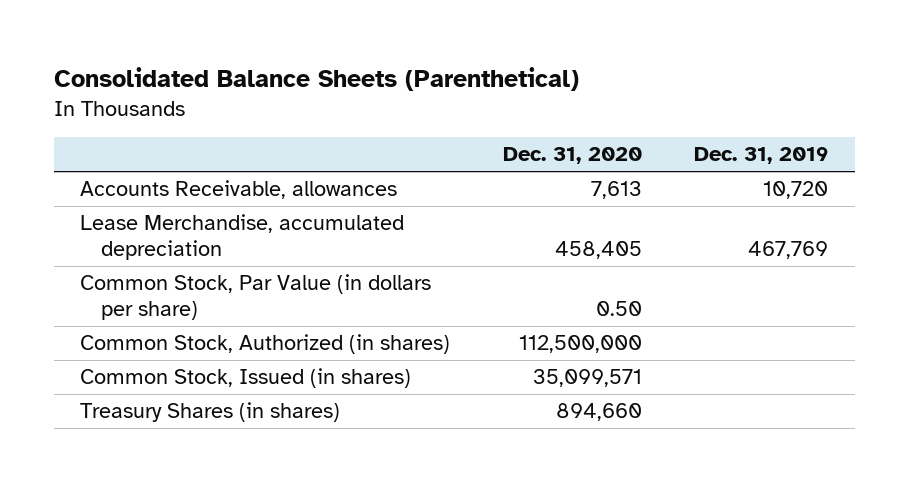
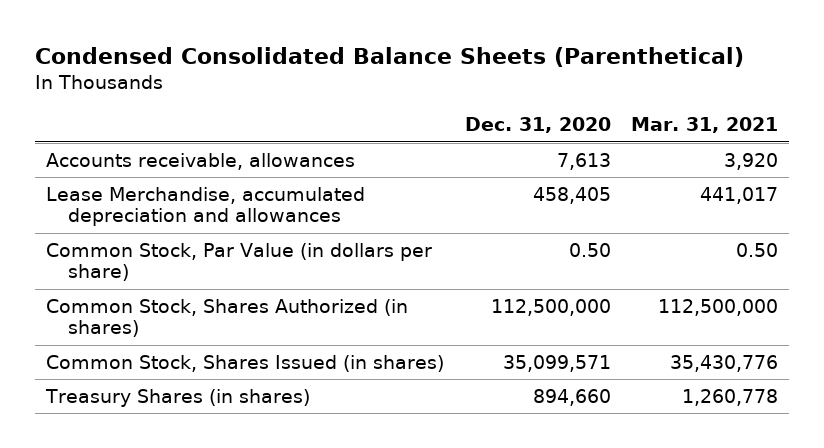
[53,67,579,92] Consolidated Balance Sheets (Parenthetical) -> [35,47,745,68] Condensed Consolidated Balance Sheets (Parenthetical)
[694,147,829,165] Dec. 31, 2019 -> none
none -> [631,117,779,134] Mar. 31, 2021
[80,180,398,200] Accounts Receivable, allowances -> [45,152,355,170] Accounts receivable, allowances
[80,214,405,261] Lease Merchandise, accumulated depreciation -> [45,186,365,227] Lease Merchandise, accumulated depreciation and allowances
[80,334,451,355] Common Stock, Authorized (in shares) -> [45,298,408,338] Common Stock, Shares Authorized (in shares)
[80,368,412,389] Common Stock, Issued (in shares) -> [45,354,444,372] Common Stock, Shares Issued (in shares)

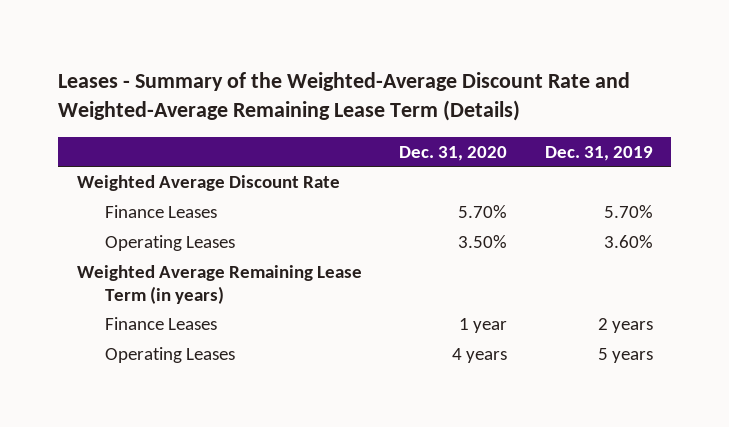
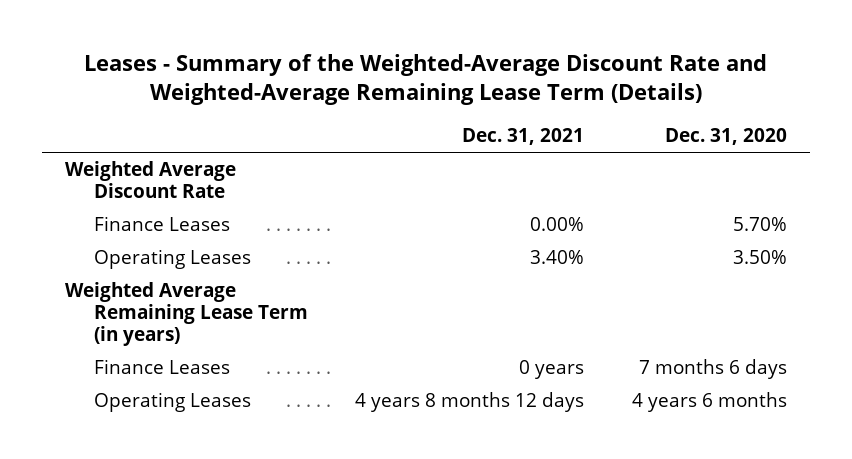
[544,145,653,161] Dec. 31, 2019 -> none
none -> [462,128,585,146] Dec. 31, 2021
[459,318,508,334] 1 year -> [638,359,787,380] 7 months 6 days
[452,348,508,364] 4 years -> [631,392,787,413] 4 years 6 months

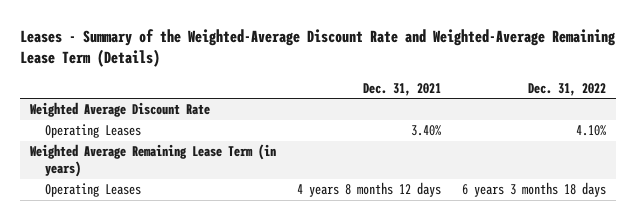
[664,128,787,146] Dec. 31, 2020 -> none
none -> [527,82,606,96] Dec. 31, 2022
[93,216,230,232] Finance Leases -> none
[93,359,230,375] Finance Leases -> none

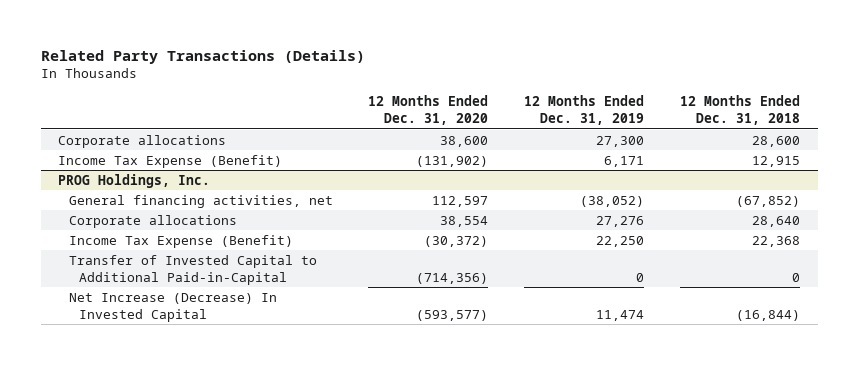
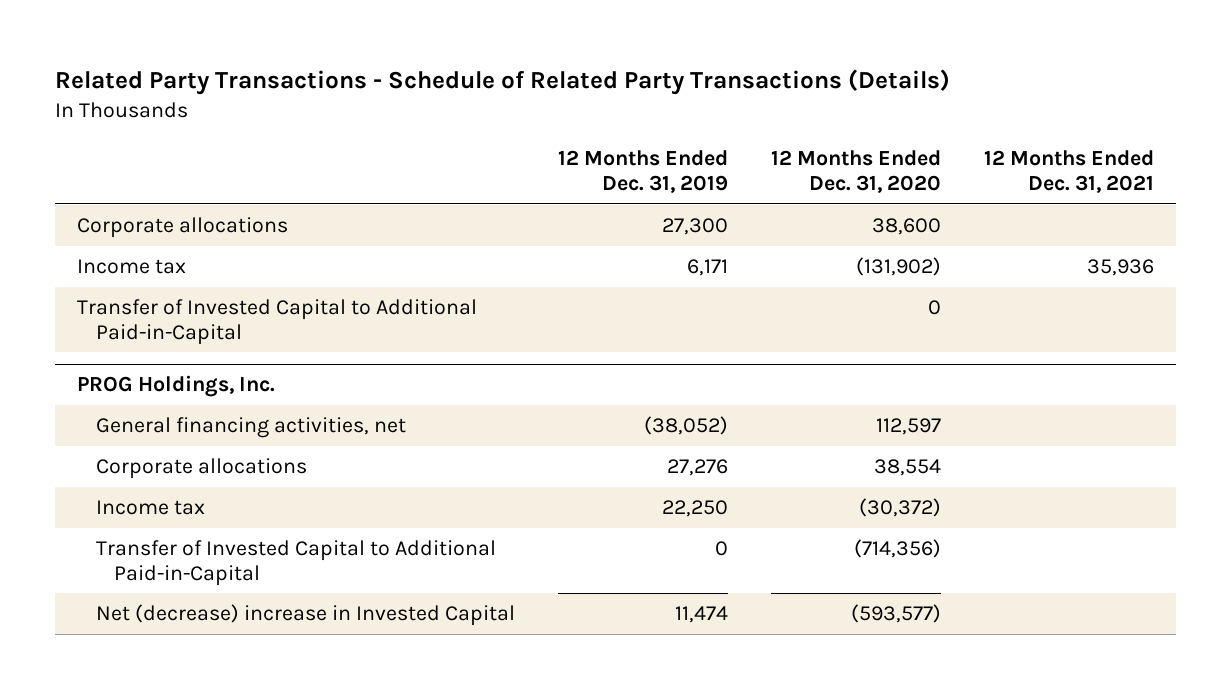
[40,49,365,64] Related Party Transactions (Details) -> [55,69,951,96] Related Party Transactions - Schedule of Related Party Transactions (Details)
[679,95,800,126] 12 Months Ended Dec. 31, 2018 -> none
none -> [984,150,1155,194] 12 Months Ended Dec. 31, 2021
[58,154,283,168] Income Tax Expense (Benefit) -> [76,259,186,275] Income tax
none -> [76,299,477,345] Transfer of Invested Capital to Additional Paid-in-Capital
[68,234,293,248] Income Tax Expense (Benefit) -> [95,500,205,516] Income tax
[68,292,277,322] Net Increase (Decrease) In Invested Capital -> [95,604,515,627] Net (decrease) increase in Invested Capital

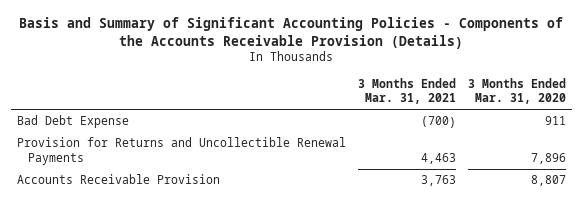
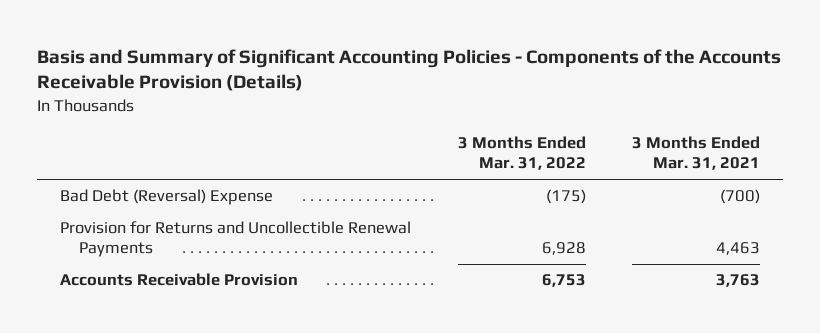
[467,77,566,105] 3 Months Ended Mar. 31, 2020 -> none
none -> [457,136,586,171] 3 Months Ended Mar. 31, 2022
[16,115,129,129] Bad Debt Expense -> [60,189,274,206] Bad Debt (Reversal) Expense

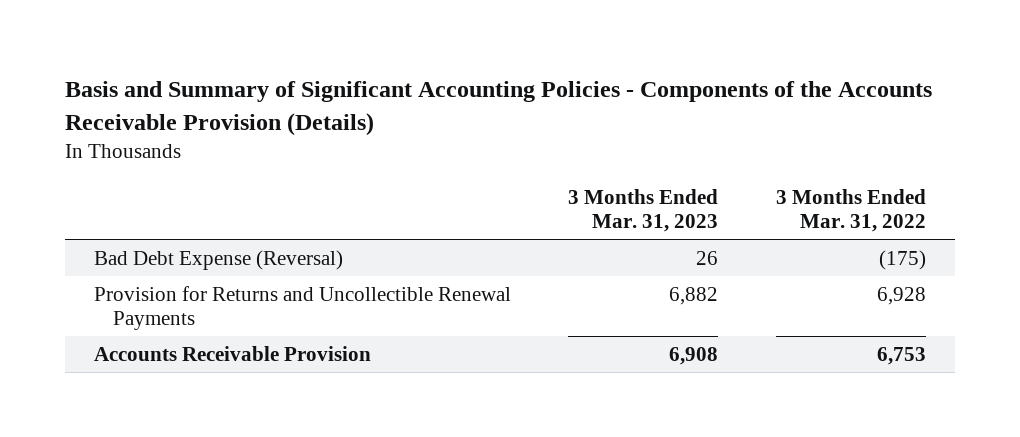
[631,136,760,171] 3 Months Ended Mar. 31, 2021 -> none
none -> [568,188,719,232] 3 Months Ended Mar. 31, 2023
[60,189,274,206] Bad Debt (Reversal) Expense -> [93,249,343,270] Bad Debt Expense (Reversal)

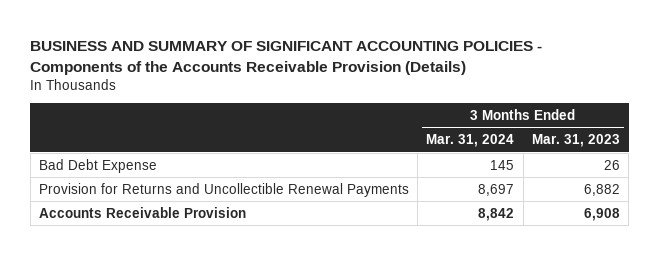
[64,81,932,136] Basis and Summary of Significant Accounting Policies - Components of the Accounts Receivable Provision (Details) -> [30,40,543,75] BUSINESS AND SUMMARY OF SIGNIFICANT ACCOUNTING POLICIES - Components of the Accounts Receivable Provision (Details)
[776,188,927,232] 3 Months Ended Mar. 31, 2022 -> none
none -> [426,134,515,148] Mar. 31, 2024
[93,249,343,270] Bad Debt Expense (Reversal) -> [38,158,157,173] Bad Debt Expense

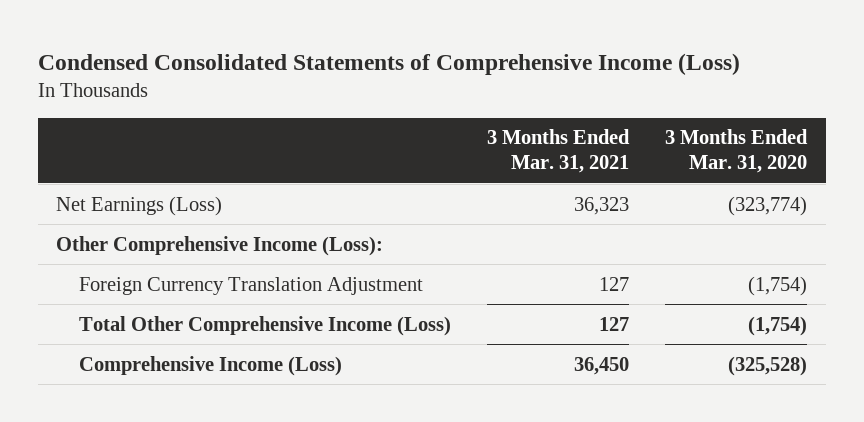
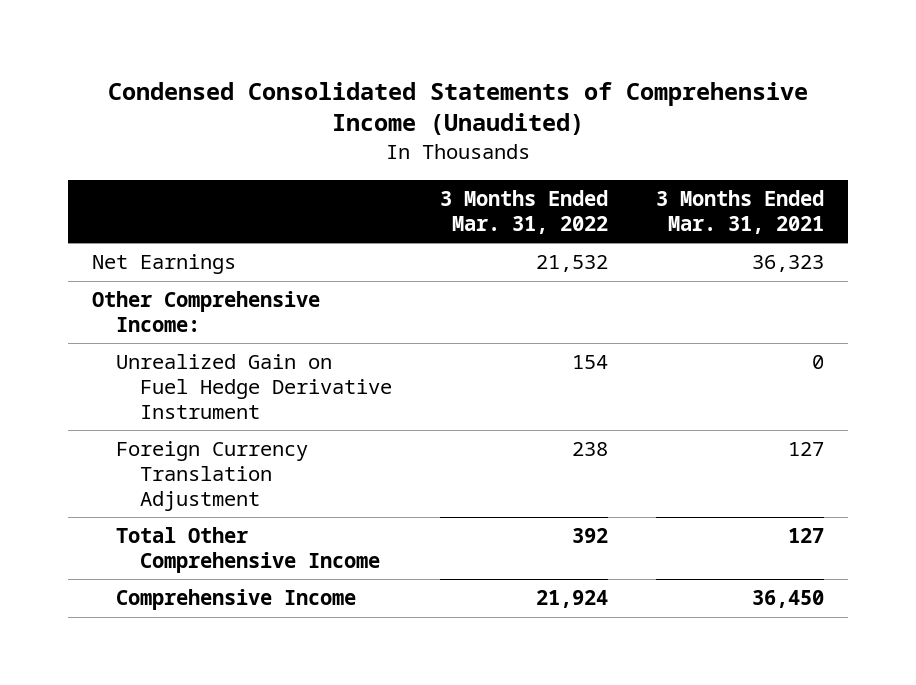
[38,52,741,75] Condensed Consolidated Statements of Comprehensive Income (Loss) -> [107,81,808,136] Condensed Consolidated Statements of Comprehensive Income (Unaudited)
[665,129,809,174] 3 Months Ended Mar. 31, 2020 -> none
none -> [440,189,609,234] 3 Months Ended Mar. 31, 2022
[56,195,223,216] Net Earnings (Loss) -> [91,254,236,275] Net Earnings
[56,235,384,256] Other Comprehensive Income (Loss): -> [91,291,320,333] Other Comprehensive Income:
none -> [115,354,393,420] Unrealized Gain on Fuel Hedge Derivative Instrument
[79,315,452,336] Total Other Comprehensive Income (Loss) -> [115,527,381,574] Total Other Comprehensive Income
[79,355,343,376] Comprehensive Income (Loss) -> [115,589,356,611] Comprehensive Income

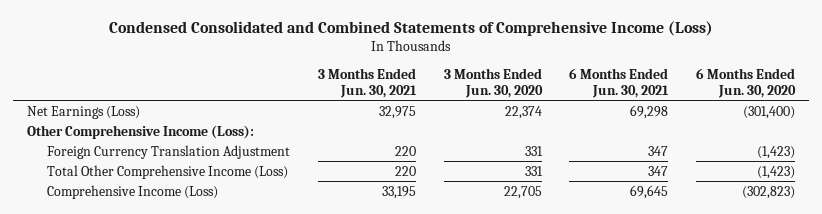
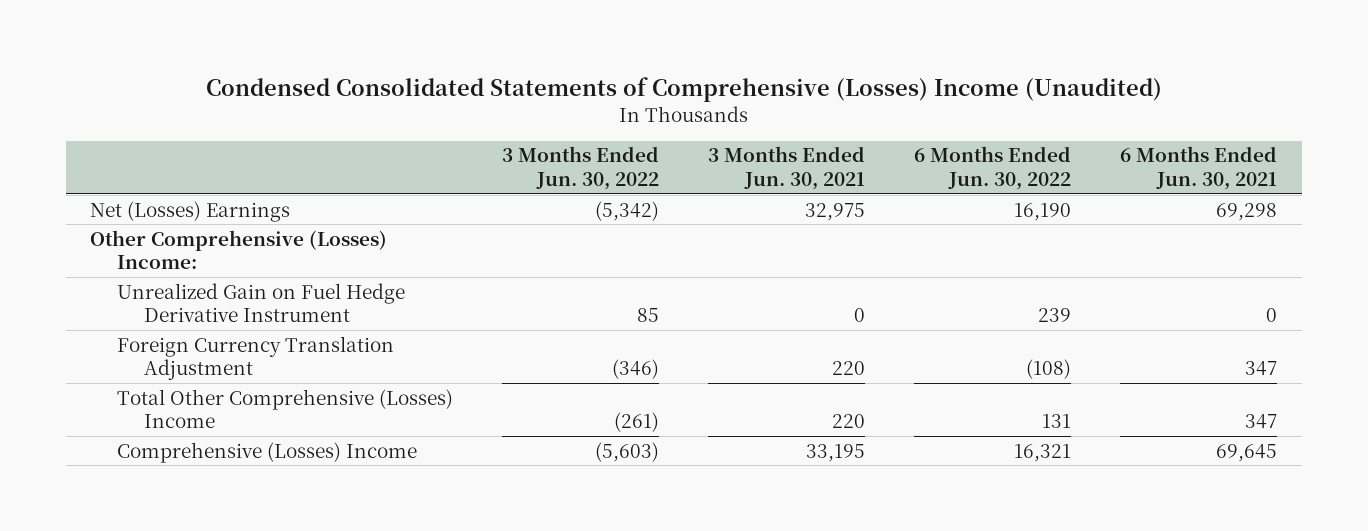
[108,21,713,37] Condensed Consolidated and Combined Statements of Comprehensive Income (Loss) -> [205,76,1162,102] Condensed Consolidated Statements of Comprehensive (Losses) Income (Unaudited)
[443,68,543,98] 3 Months Ended Jun. 30, 2020 -> none
[696,68,797,98] 6 Months Ended Jun. 30, 2020 -> none
none -> [502,146,660,191] 3 Months Ended Jun. 30, 2022
none -> [914,146,1072,191] 6 Months Ended Jun. 30, 2022
[26,105,140,119] Net Earnings (Loss) -> [90,200,291,222] Net (Losses) Earnings
[26,124,254,139] Other Comprehensive Income (Loss): -> [90,229,388,270] Other Comprehensive (Losses) Income:
none -> [117,282,406,323] Unrealized Gain on Fuel Hedge Derivative Instrument
[47,164,289,179] Total Other Comprehensive Income (Loss) -> [117,388,454,429] Total Other Comprehensive (Losses) Income
[47,184,219,199] Comprehensive Income (Loss) -> [117,441,418,463] Comprehensive (Losses) Income

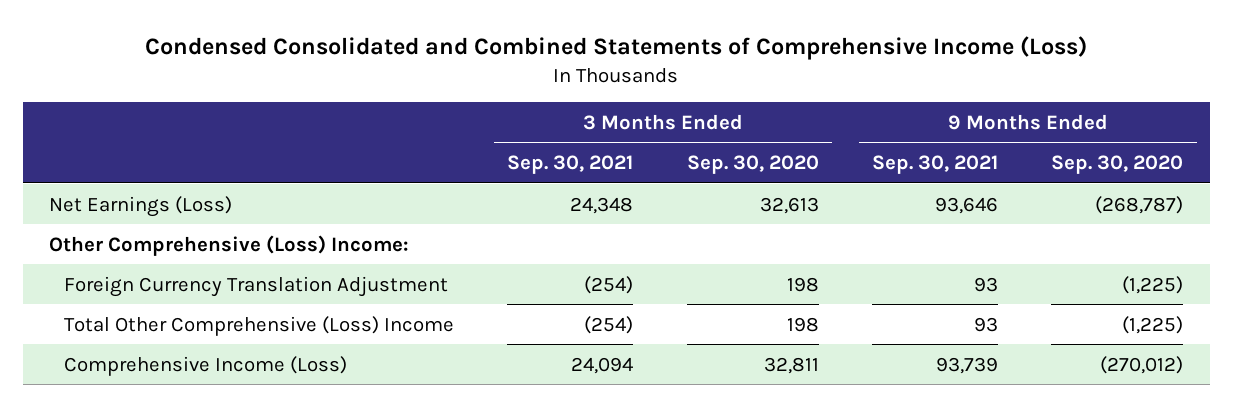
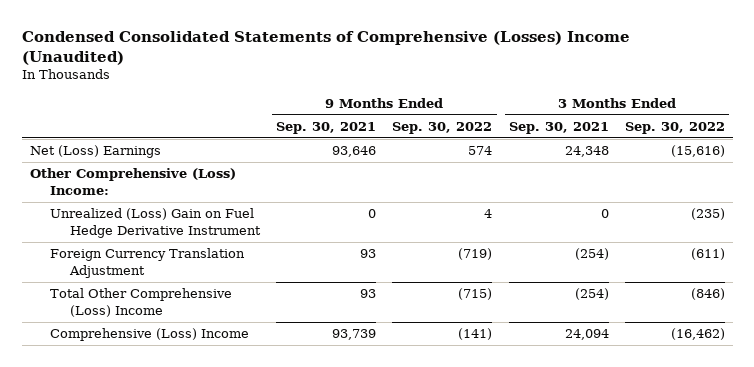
[145,36,1088,61] Condensed Consolidated and Combined Statements of Comprehensive Income (Loss) -> [21,30,630,65] Condensed Consolidated Statements of Comprehensive (Losses) Income (Unaudited)
[686,154,819,174] Sep. 30, 2020 -> none
[1051,154,1184,174] Sep. 30, 2020 -> none
none -> [392,122,493,135] Sep. 30, 2022
none -> [624,122,725,135] Sep. 30, 2022
[49,195,233,217] Net Earnings (Loss) -> [29,145,161,159] Net (Loss) Earnings
none -> [50,208,262,238] Unrealized (Loss) Gain on Fuel Hedge Derivative Instrument
[63,355,347,376] Comprehensive Income (Loss) -> [50,328,250,342] Comprehensive (Loss) Income

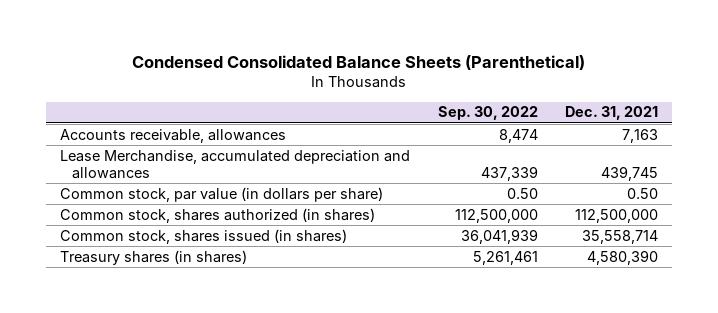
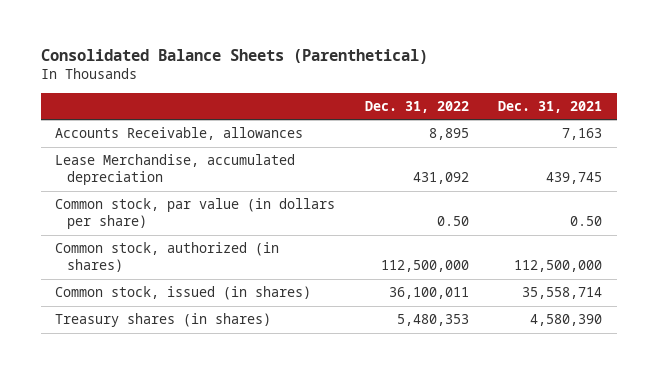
[132,55,586,71] Condensed Consolidated Balance Sheets (Parenthetical) -> [40,49,428,65] Consolidated Balance Sheets (Parenthetical)
[437,106,538,121] Sep. 30, 2022 -> none
none -> [364,100,469,113] Dec. 31, 2022
[59,128,286,143] Accounts receivable, allowances -> [55,127,304,141] Accounts Receivable, allowances
[59,149,410,179] Lease Merchandise, accumulated depreciation and allowances -> [55,154,296,186] Lease Merchandise, accumulated depreciation
[59,207,375,223] Common stock, shares authorized (in shares) -> [55,242,280,273] Common stock, authorized (in shares)
[59,228,347,244] Common stock, shares issued (in shares) -> [55,286,312,301] Common stock, issued (in shares)

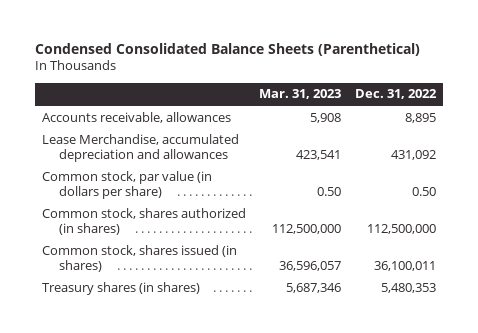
[40,49,428,65] Consolidated Balance Sheets (Parenthetical) -> [34,42,420,56] Condensed Consolidated Balance Sheets (Parenthetical)
[498,100,603,113] Dec. 31, 2021 -> none
none -> [259,89,342,100] Mar. 31, 2023
[55,127,304,141] Accounts Receivable, allowances -> [41,111,231,123] Accounts receivable, allowances
[55,154,296,186] Lease Merchandise, accumulated depreciation -> [41,133,239,162] Lease Merchandise, accumulated depreciation and allowances
[55,242,280,273] Common stock, authorized (in shares) -> [41,207,246,235] Common stock, shares authorized (in shares)
[55,286,312,301] Common stock, issued (in shares) -> [41,244,237,272] Common stock, shares issued (in shares)

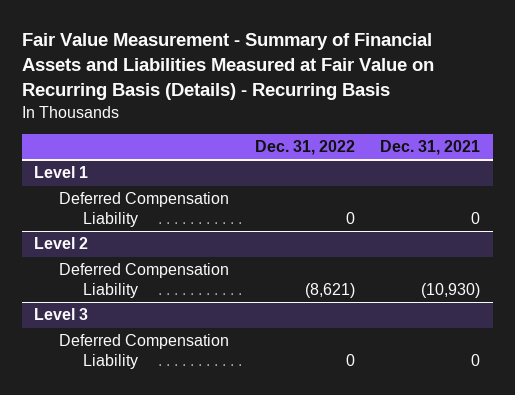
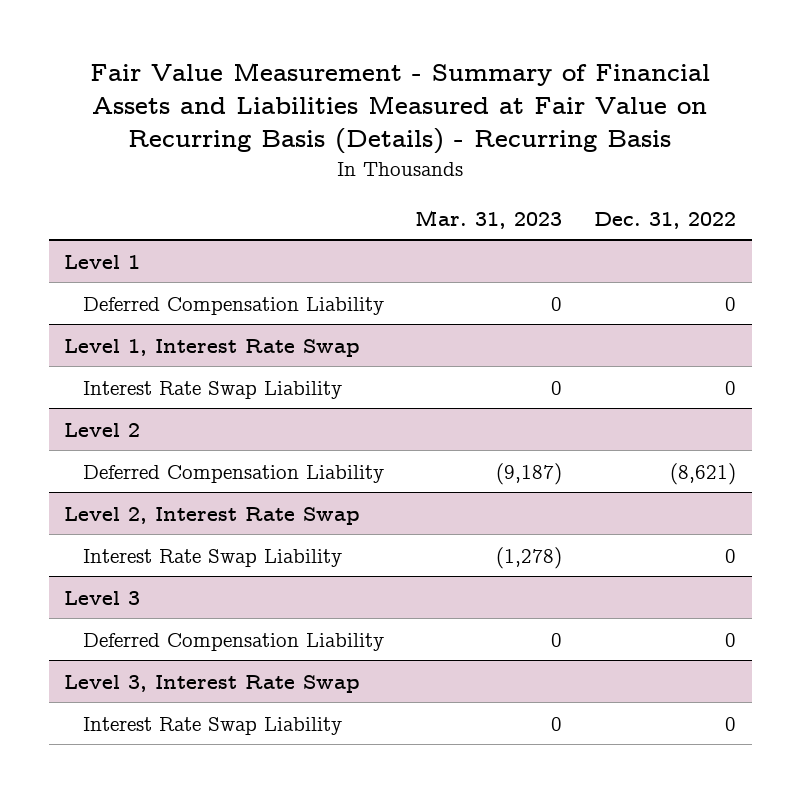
[380,140,481,156] Dec. 31, 2021 -> none
none -> [415,209,563,229] Mar. 31, 2023
none -> [64,338,361,357] Level 1, Interest Rate Swap
none -> [82,380,342,399] Interest Rate Swap Liability
none -> [64,506,361,525] Level 2, Interest Rate Swap
none -> [82,548,342,567] Interest Rate Swap Liability
none -> [64,674,361,693] Level 3, Interest Rate Swap
none -> [82,716,342,735] Interest Rate Swap Liability

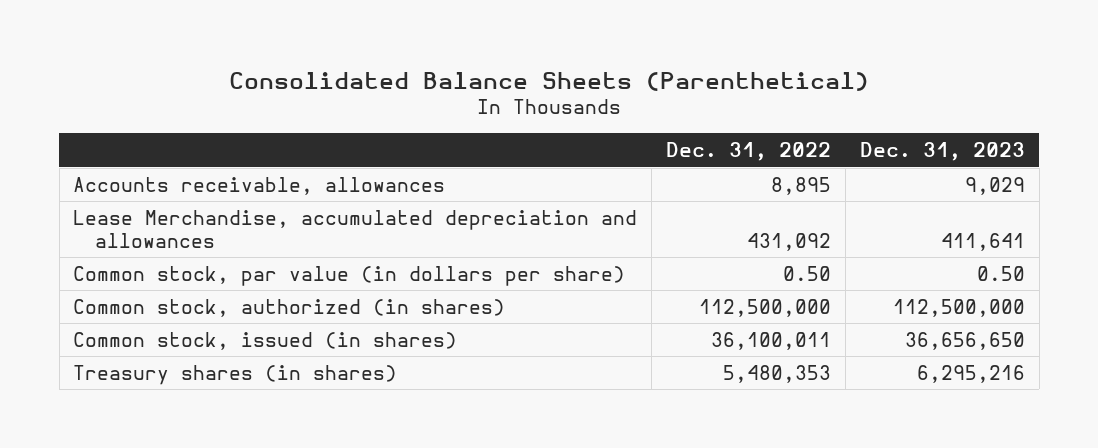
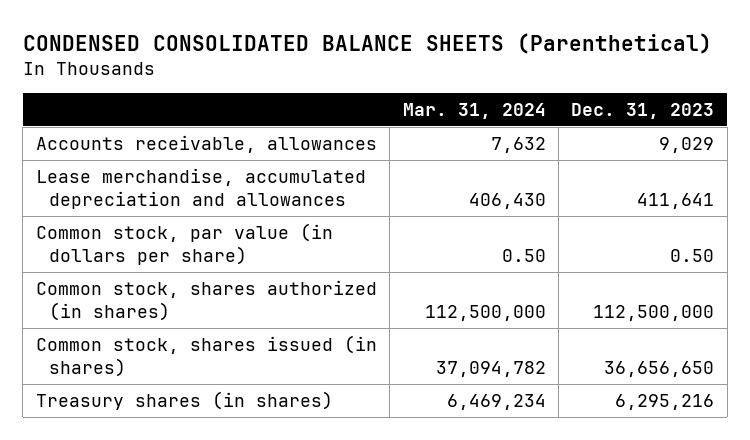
[229,71,870,91] Consolidated Balance Sheets (Parenthetical) -> [22,32,712,54] CONDENSED CONSOLIDATED BALANCE SHEETS (Parenthetical)
[666,142,832,162] Dec. 31, 2022 -> none
none -> [402,102,546,119] Mar. 31, 2024
[73,209,638,248] Lease Merchandise, accumulated depreciation and allowances -> [35,167,366,210] Lease merchandise, accumulated depreciation and allowances
[73,298,506,317] Common stock, authorized (in shares) -> [35,279,377,322] Common stock, shares authorized (in shares)
[73,331,458,350] Common stock, issued (in shares) -> [35,334,377,378] Common stock, shares issued (in shares)

